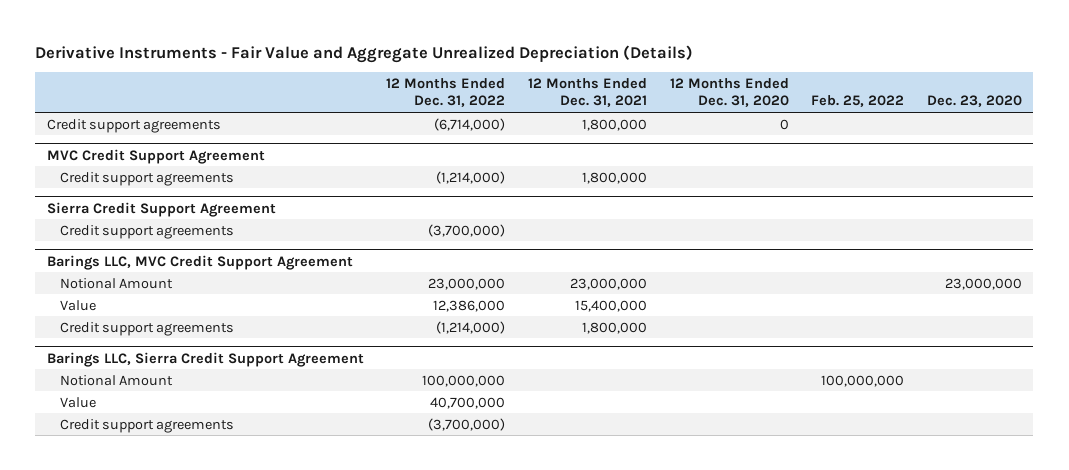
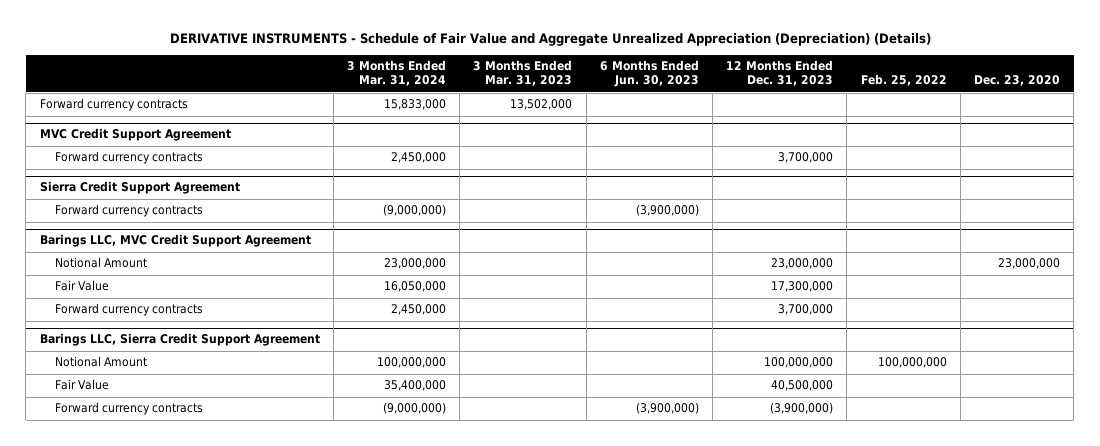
[35,44,694,63] Derivative Instruments - Fair Value and Aggregate Unrealized Depreciation (Details) -> [169,33,931,47] DERIVATIVE INSTRUMENTS - Schedule of Fair Value and Aggregate Unrealized Appreciation (Depreciation) (Details)
[386,77,506,108] 12 Months Ended Dec. 31, 2022 -> none
[527,77,647,108] 12 Months Ended Dec. 31, 2021 -> none
[669,77,789,108] 12 Months Ended Dec. 31, 2020 -> none
none -> [346,60,446,87] 3 Months Ended Mar. 31, 2024
none -> [473,60,573,87] 3 Months Ended Mar. 31, 2023
none -> [599,60,699,88] 6 Months Ended Jun. 30, 2023
none -> [726,60,834,87] 12 Months Ended Dec. 31, 2023
[46,118,221,133] Credit support agreements -> [39,98,188,112] Forward currency contracts
[60,171,235,186] Credit support agreements -> [55,151,204,165] Forward currency contracts
[60,224,235,239] Credit support agreements -> [55,204,204,218] Forward currency contracts
[60,299,97,311] Value -> [55,280,110,292] Fair Value
[60,321,235,336] Credit support agreements -> [55,303,204,317] Forward currency contracts
[60,396,97,408] Value -> [55,379,110,391] Fair Value
[60,418,235,433] Credit support agreements -> [55,402,204,416] Forward currency contracts

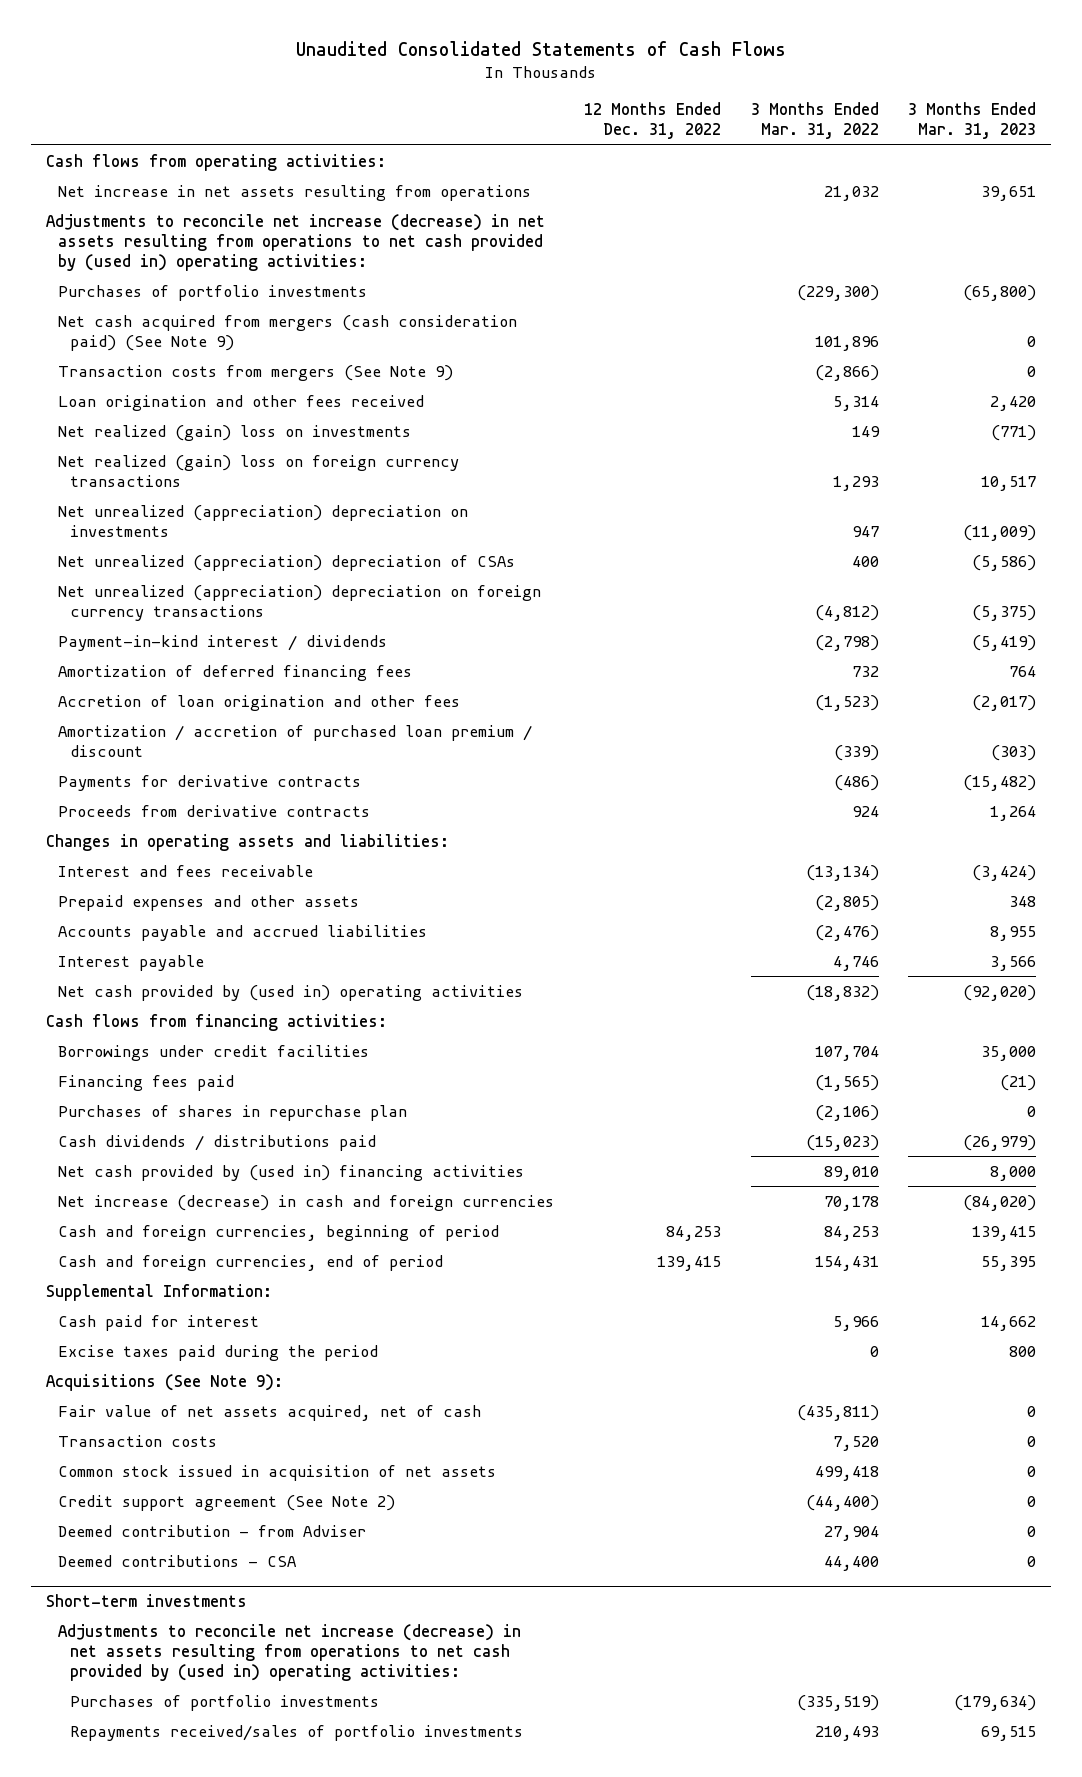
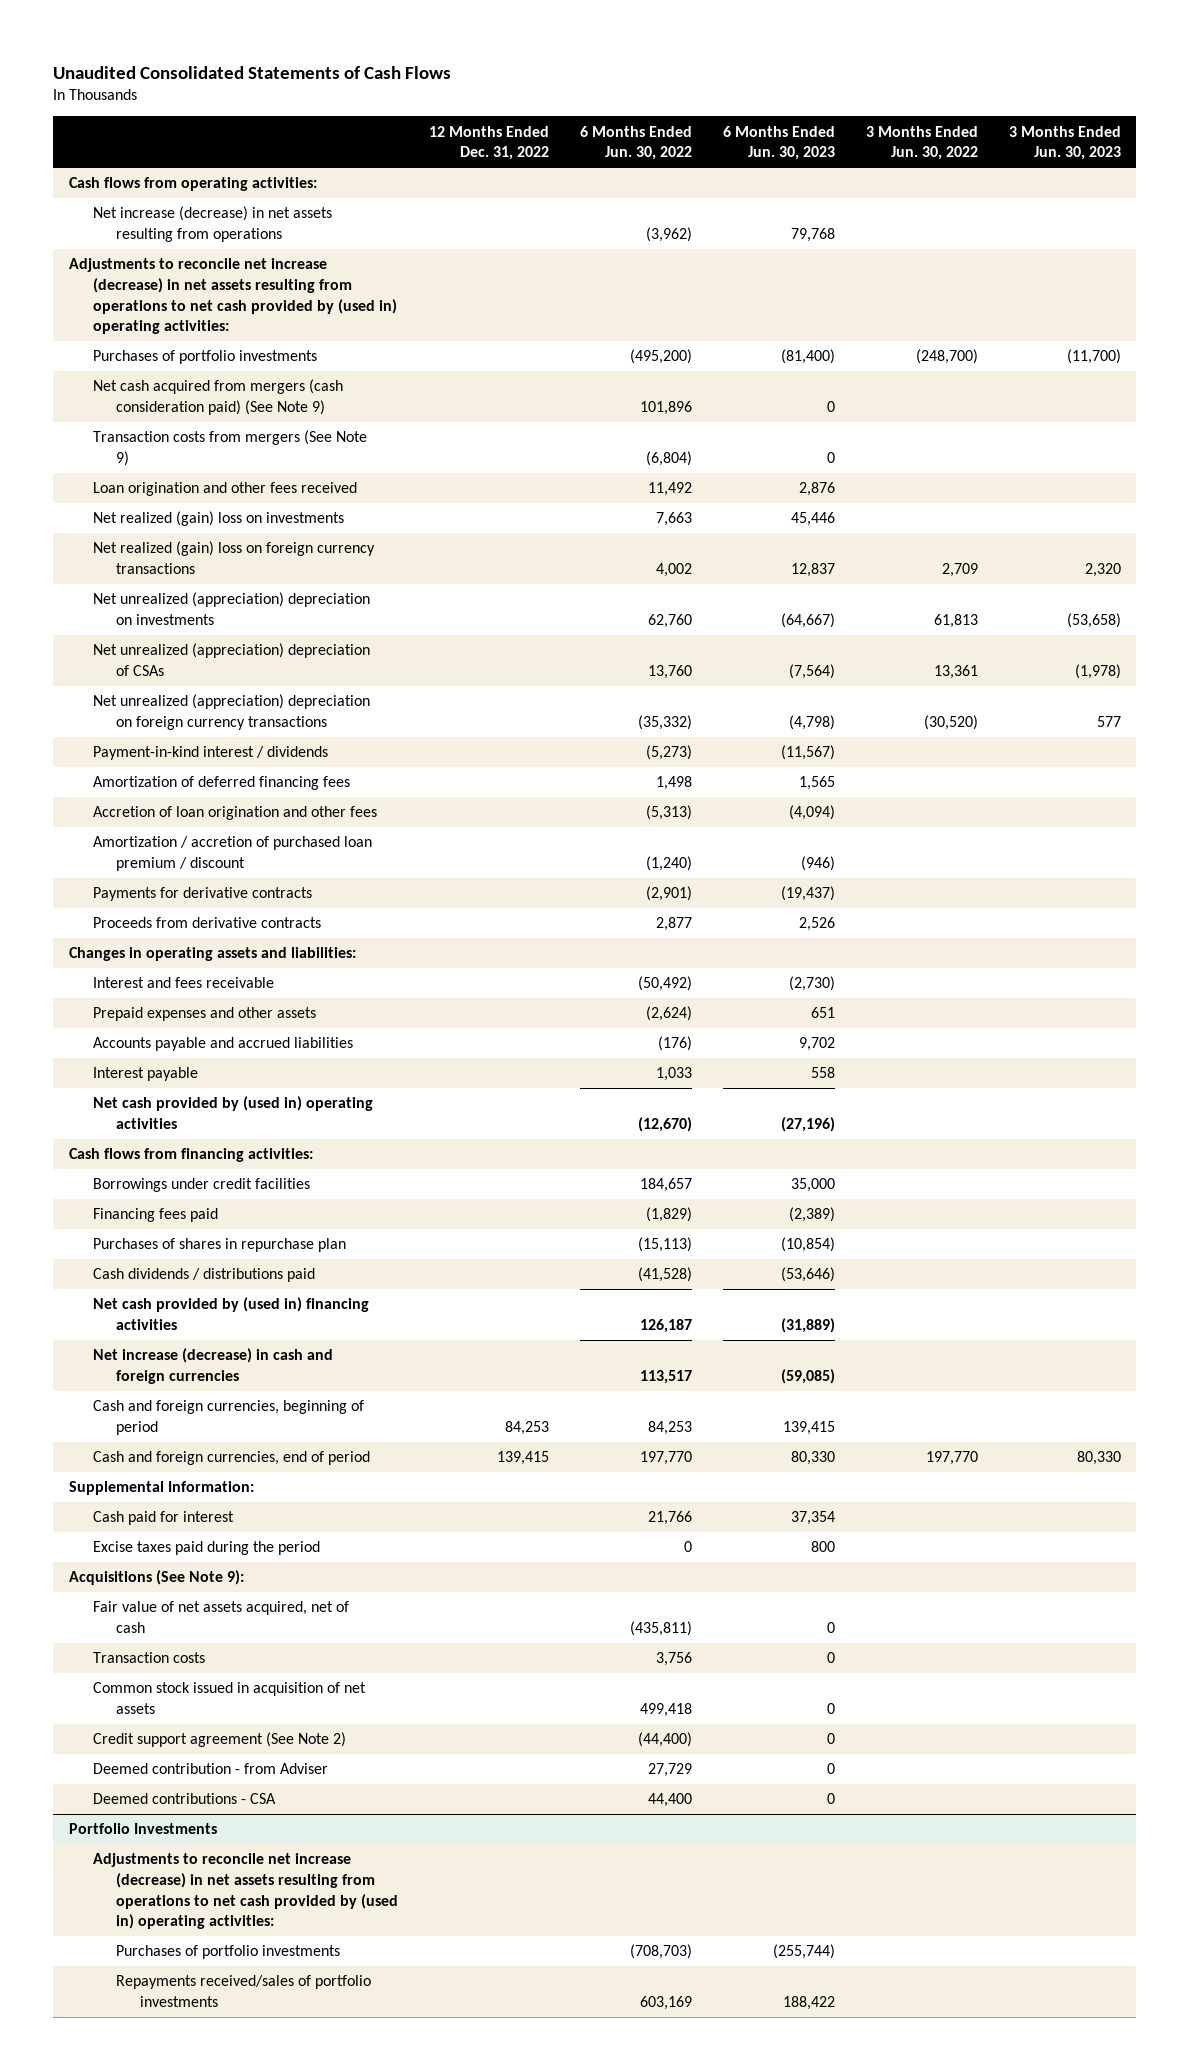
[750,102,879,140] 3 Months Ended Mar. 31, 2022 -> none
[908,102,1037,140] 3 Months Ended Mar. 31, 2023 -> none
none -> [580,125,693,161] 6 Months Ended Jun. 30, 2022
none -> [723,125,836,161] 6 Months Ended Jun. 30, 2023
none -> [865,125,978,161] 3 Months Ended Jun. 30, 2022
none -> [1008,125,1121,161] 3 Months Ended Jun. 30, 2023
[57,184,531,201] Net increase in net assets resulting from operations -> [92,206,332,242] Net increase (decrease) in net assets resulting from operations
[45,1593,247,1607] Short-term investments -> [68,1823,217,1835] Portfolio Investments

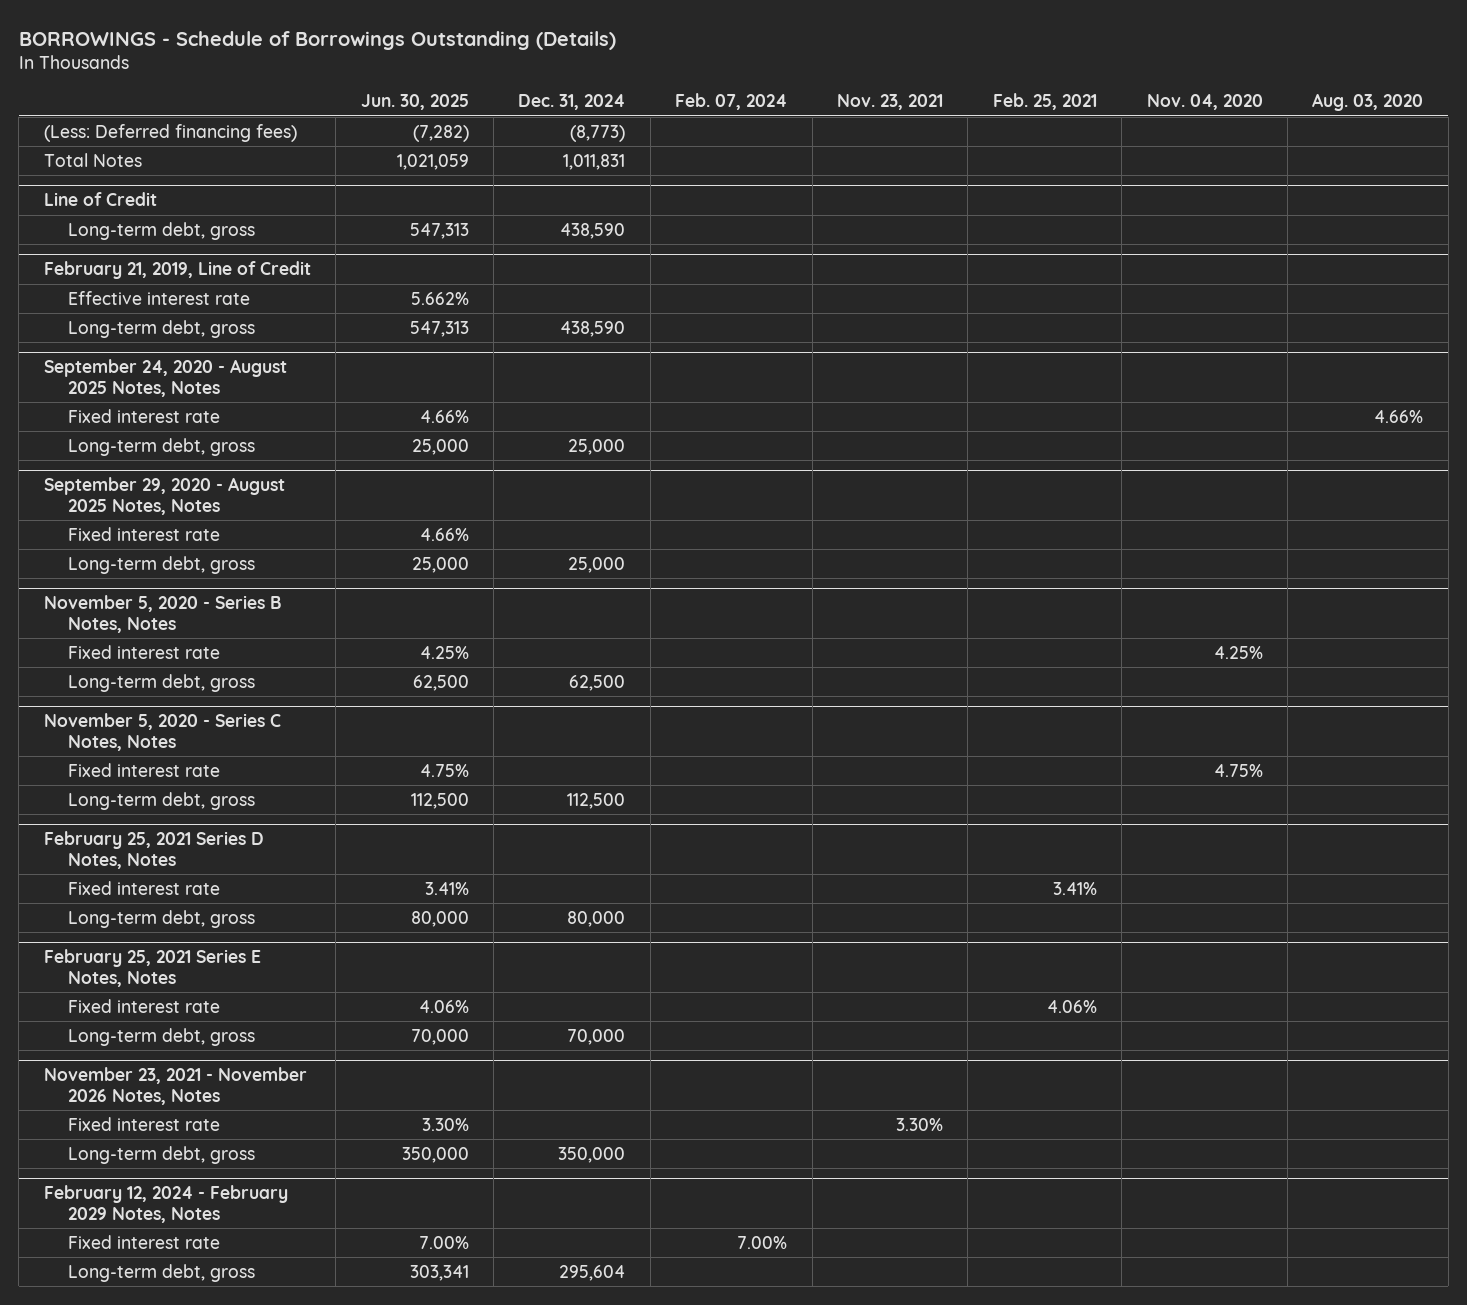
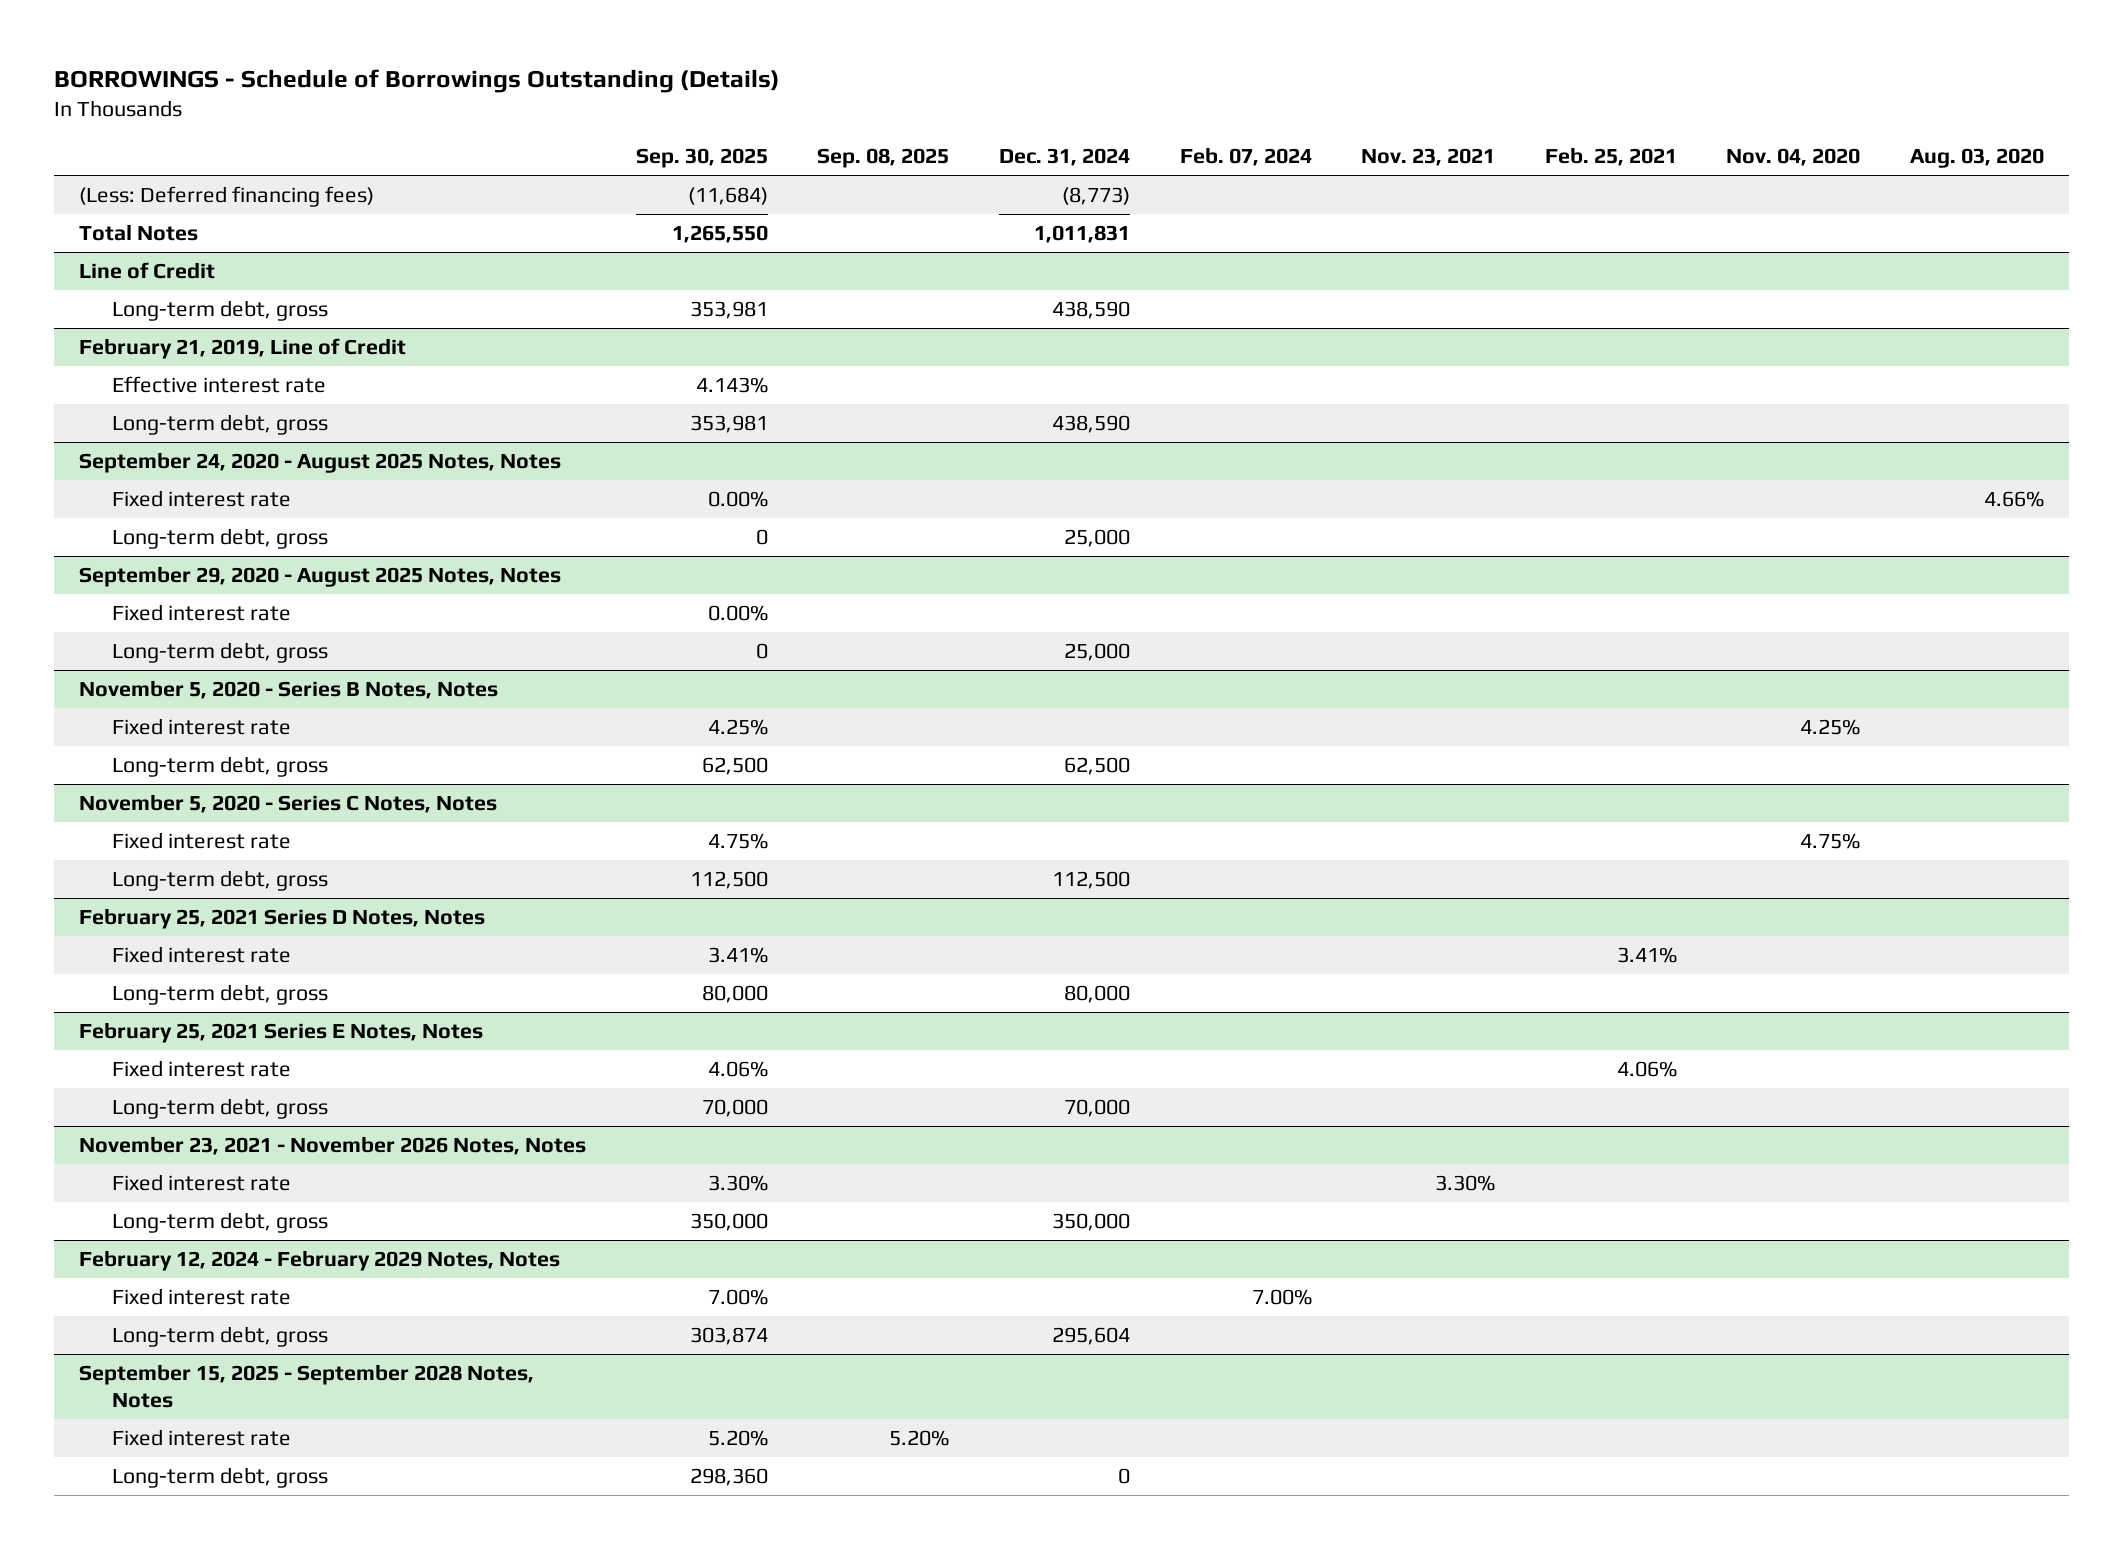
[360,94,469,111] Jun. 30, 2025 -> none
none -> [635,148,768,169] Sep. 30, 2025
none -> [817,148,950,169] Sep. 08, 2025
none -> [79,1363,535,1409] September 15, 2025 - September 2028 Notes, Notes
none -> [111,1428,291,1446] Fixed interest rate
none -> [111,1466,328,1488] Long-term debt, gross

